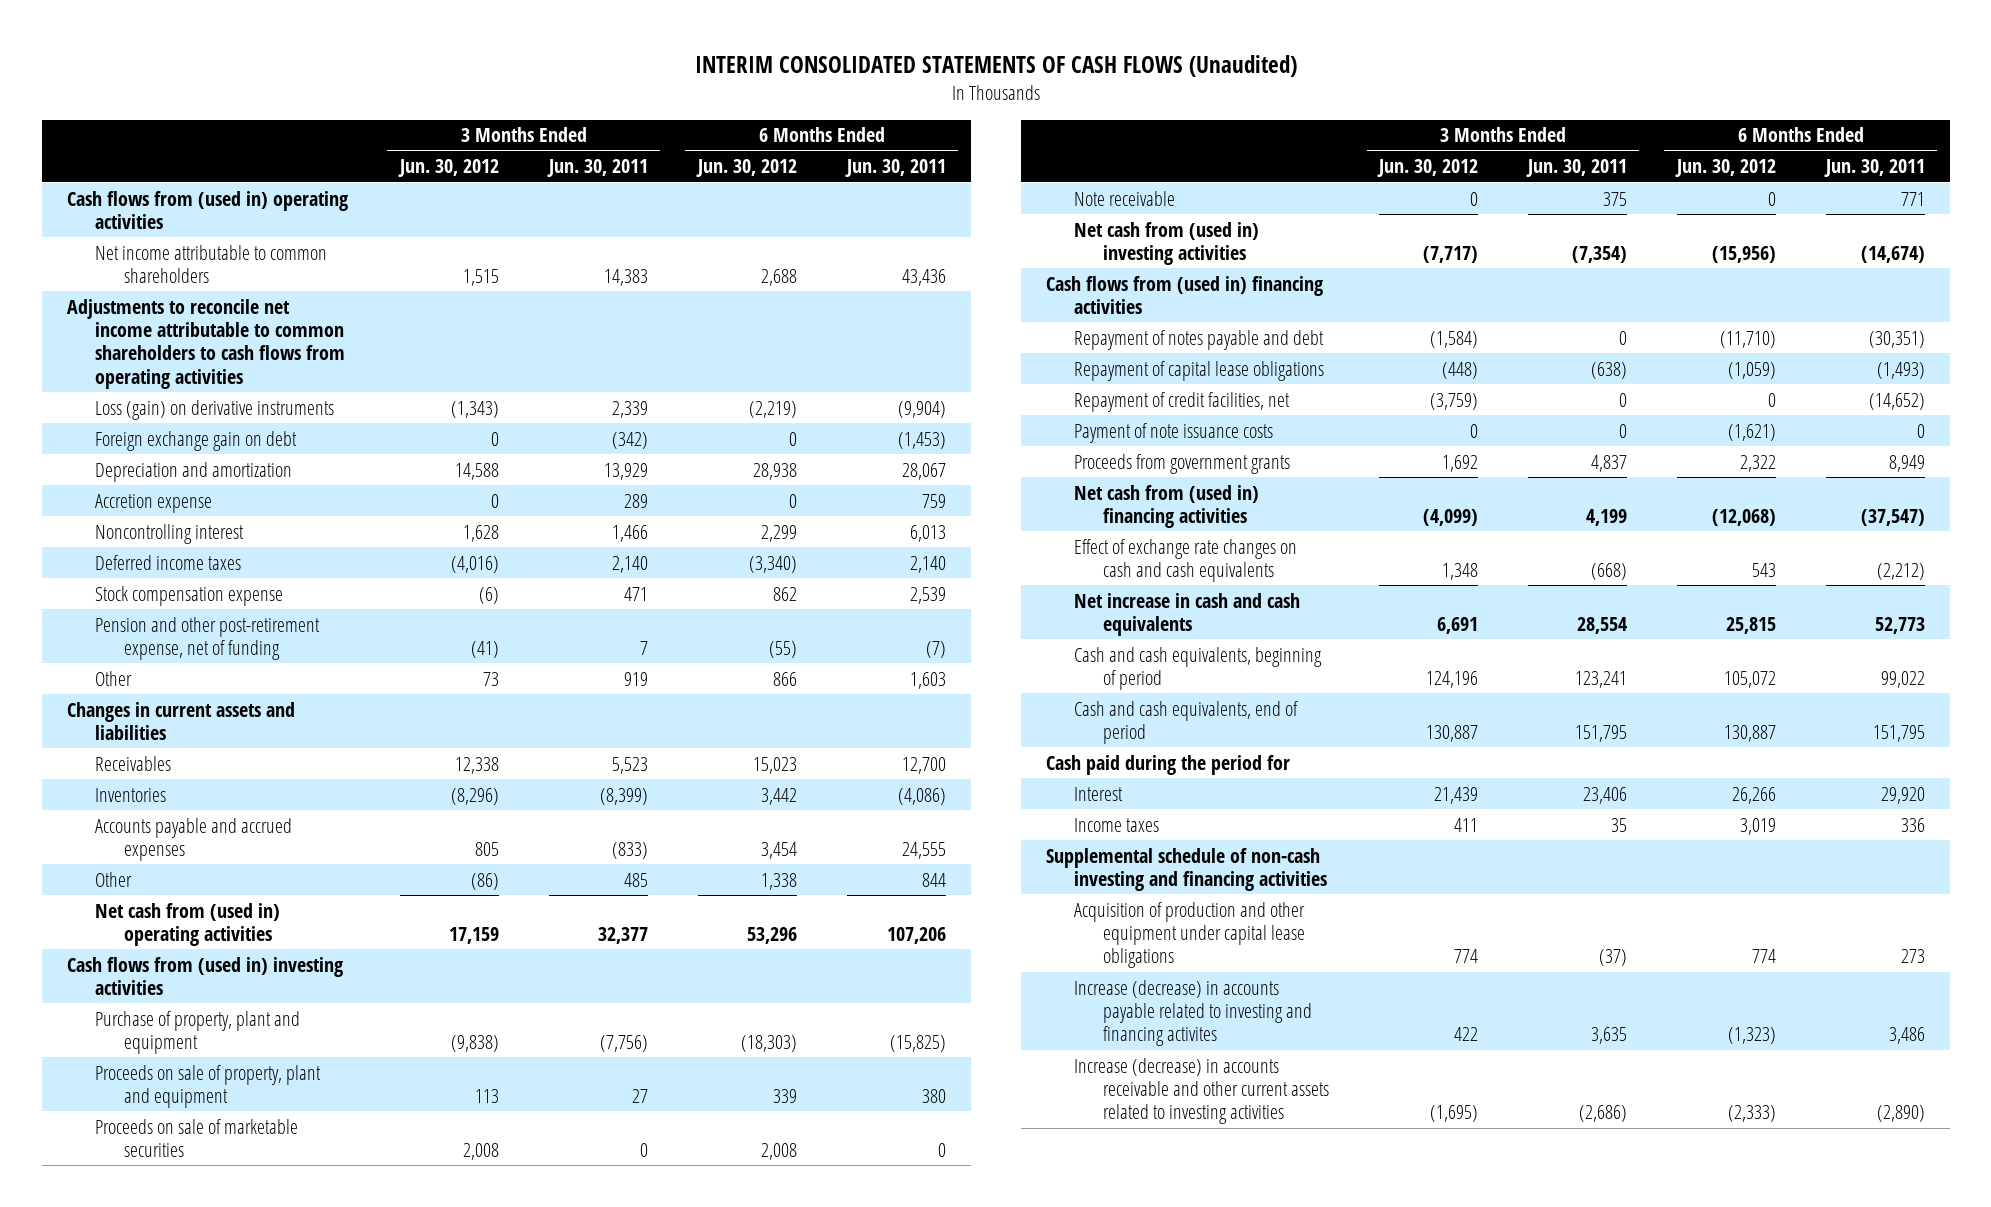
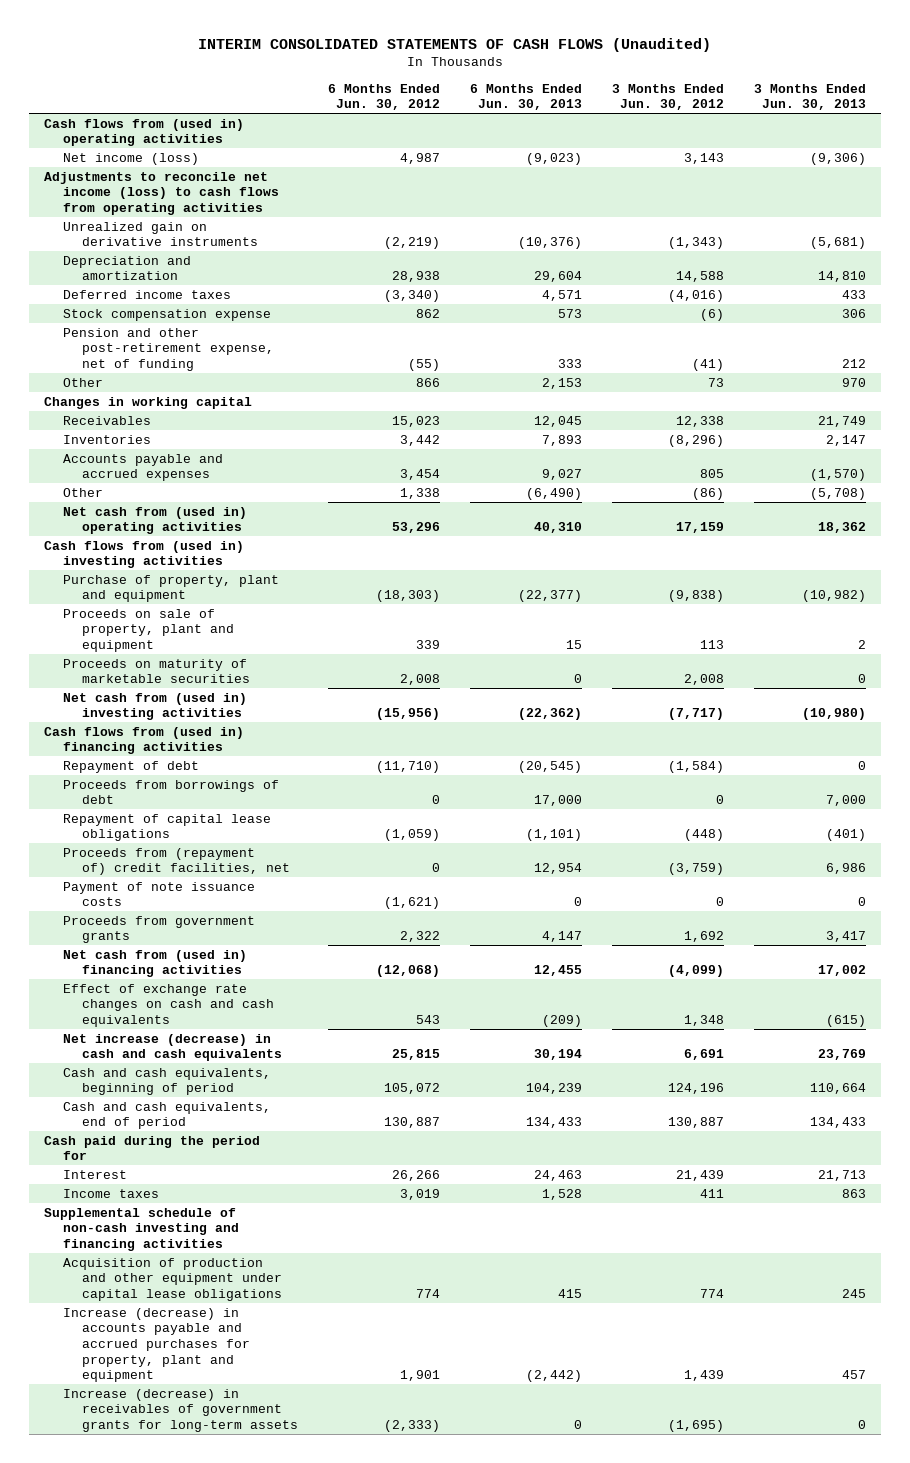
[546,159,648,178] Jun. 30, 2011 -> none
[844,159,946,178] Jun. 30, 2011 -> none
none -> [469,83,582,111] 6 Months Ended Jun. 30, 2013
none -> [753,83,866,111] 3 Months Ended Jun. 30, 2013
[95,244,328,283] Net income attributable to common shareholders -> none
[95,430,298,451] Foreign exchange gain on debt -> none
none -> [62,152,199,165] Net income (loss)
[66,298,346,389] Adjustments to reconcile net income attributable to common shareholders to cash flows from operating activities -> [43,171,279,215] Adjustments to reconcile net income (loss) to cash flows from operating activities
[95,399,335,420] Loss (gain) on derivative instruments -> [62,221,259,247] Unrealized gain on derivative instruments
[95,493,213,513] Accretion expense -> none
[95,523,245,544] Noncontrolling interest -> none
[66,701,295,740] Changes in current assets and liabilities -> [43,396,252,409] Changes in working capital
[1074,190,1176,206] Note receivable -> none
[95,1118,299,1157] Proceeds on sale of marketable securities -> [62,658,251,684] Proceeds on maturity of marketable securities
[1074,329,1325,350] Repayment of notes payable and debt -> [62,760,199,773] Repayment of debt
none -> [62,779,279,805] Proceeds from borrowings of debt
[1074,391,1291,412] Repayment of credit facilities, net -> [62,847,291,876] Proceeds from (repayment of) credit facilities, net
[1074,592,1301,636] Net increase in cash and cash equivalents -> [62,1033,283,1062] Net increase (decrease) in cash and cash equivalents
[1074,979,1313,1047] Increase (decrease) in accounts payable related to investing and financing activites -> none
none -> [62,1307,251,1383] Increase (decrease) in accounts payable and accrued purchases for property, plant and equipment
[1074,1057,1330,1125] Increase (decrease) in accounts receivable and other current assets related to investing activities -> [62,1388,299,1432] Increase (decrease) in receivables of government grants for long-term assets

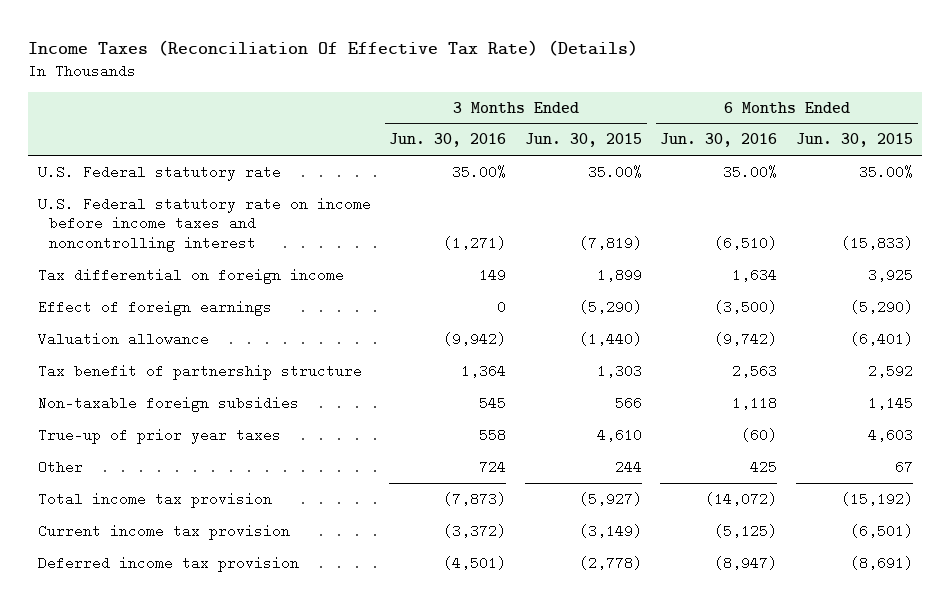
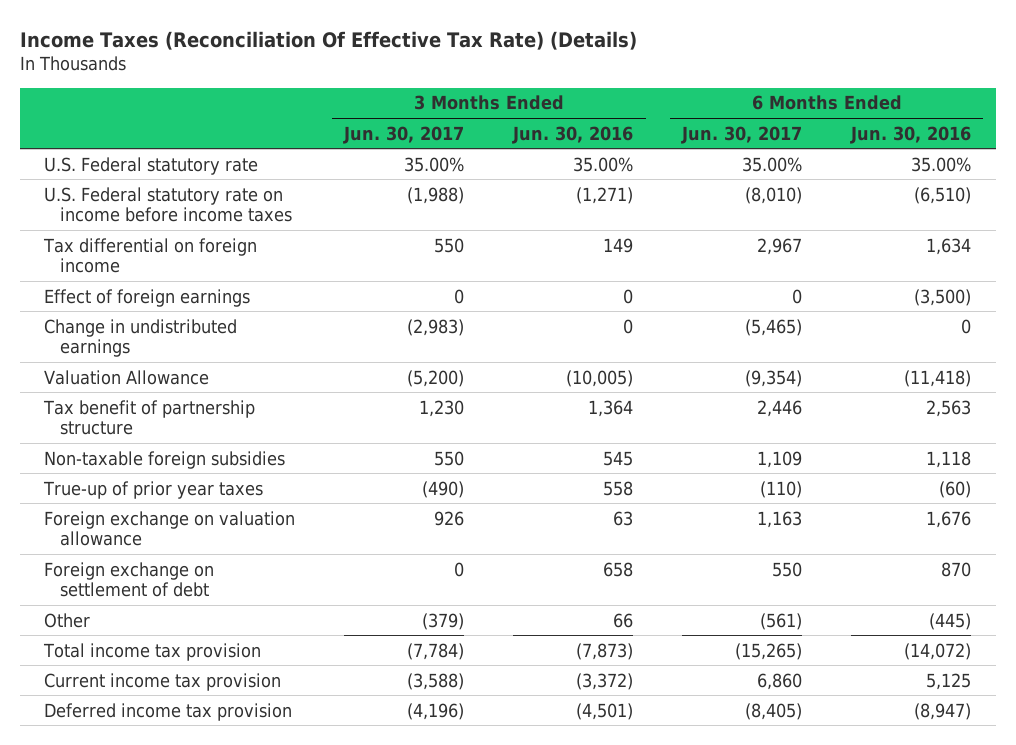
[524,133,642,148] Jun. 30, 2015 -> none
[796,133,914,148] Jun. 30, 2015 -> none
none -> [343,125,465,144] Jun. 30, 2017
none -> [681,125,803,144] Jun. 30, 2017
[37,196,371,253] U.S. Federal statutory rate on income before income taxes and noncontrolling interest -> [44,186,292,223] U.S. Federal statutory rate on income before income taxes
none -> [44,318,238,358] Change in undistributed earnings
[37,331,209,346] Valuation allowance -> [44,369,210,385] Valuation Allowance
[443,331,507,346] (9,942) -> [566,369,634,387] (10,005)
[714,331,778,346] (9,742) -> [904,369,972,387] (11,418)
none -> [44,510,296,547] Foreign exchange on valuation allowance
none -> [44,561,215,598] Foreign exchange on settlement of debt
[479,459,507,474] 724 -> [613,612,634,628] 66
[750,459,778,474] 425 -> [929,612,972,630] (445)
[714,523,778,538] (5,125) -> [926,672,972,690] 5,125

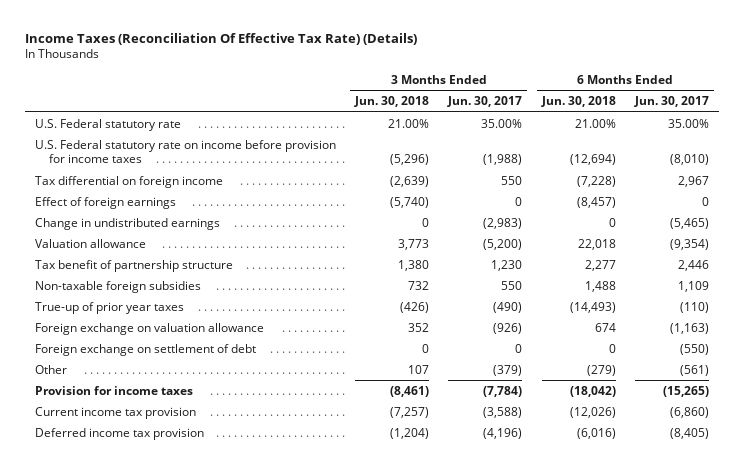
[512,125,634,144] Jun. 30, 2016 -> none
[850,125,972,144] Jun. 30, 2016 -> none
none -> [354,96,430,108] Jun. 30, 2018
none -> [540,96,616,108] Jun. 30, 2018
[44,186,292,223] U.S. Federal statutory rate on income before income taxes -> [34,139,336,164] U.S. Federal statutory rate on income before provision for income taxes
[44,369,210,385] Valuation Allowance -> [34,238,146,248] Valuation allowance
[434,510,465,526] 926 -> [493,322,523,334] (926)
[757,510,803,528] 1,163 -> [669,322,709,334] (1,163)
[772,561,803,577] 550 -> [679,343,709,355] (550)
[43,642,262,661] Total income tax provision -> [34,385,193,395] Provision for income taxes
[757,672,803,690] 6,860 -> [669,406,709,418] (6,860)

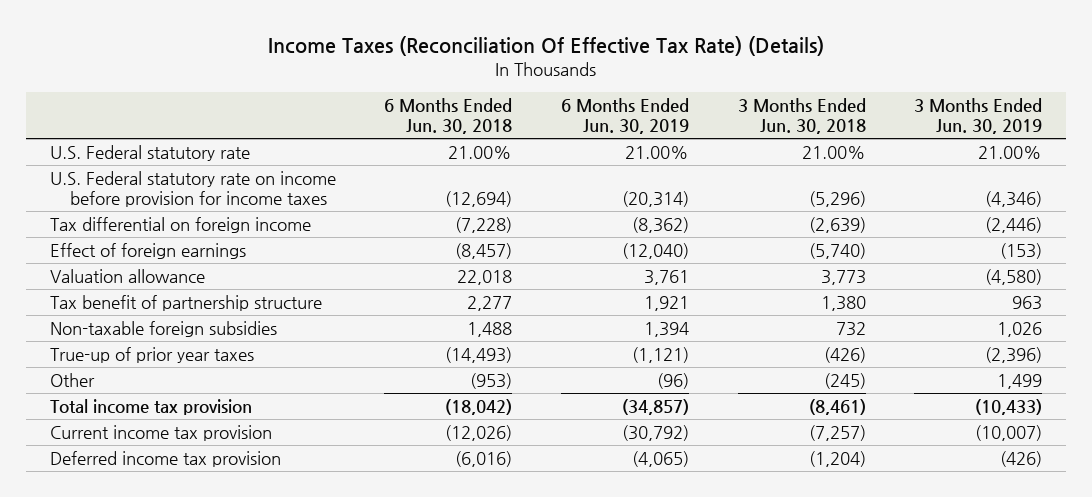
[447,96,523,108] Jun. 30, 2017 -> none
[633,96,709,108] Jun. 30, 2017 -> none
none -> [560,98,689,135] 6 Months Ended Jun. 30, 2019
none -> [914,98,1043,135] 3 Months Ended Jun. 30, 2019
[34,217,220,230] Change in undistributed earnings -> none
[34,322,264,335] Foreign exchange on valuation allowance -> none
[34,343,256,356] Foreign exchange on settlement of debt -> none
[408,364,430,374] 107 -> [823,373,866,390] (245)
[586,364,616,376] (279) -> [470,373,513,390] (953)
[34,385,193,395] Provision for income taxes -> [49,399,252,416] Total income tax provision

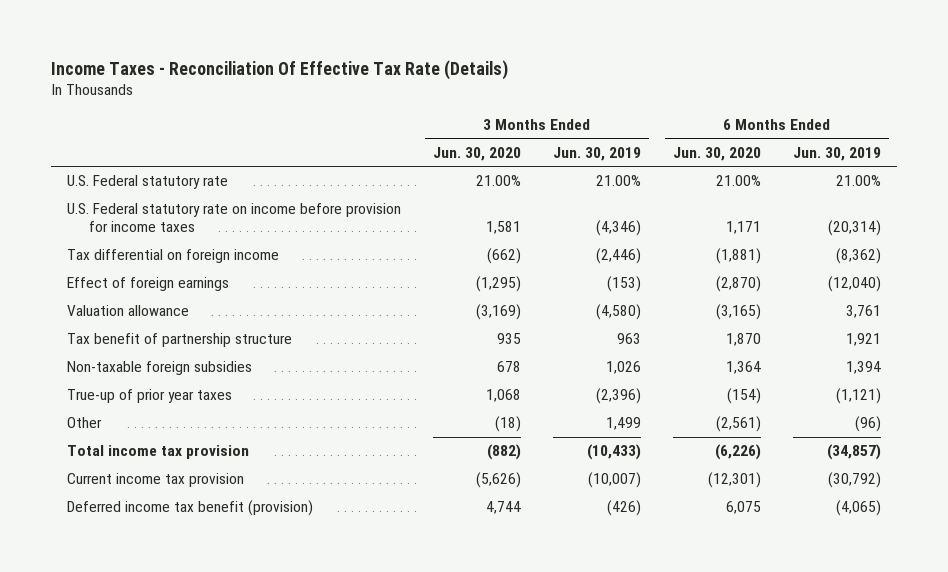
[267,36,824,57] Income Taxes (Reconciliation Of Effective Tax Rate) (Details) -> [51,59,509,80] Income Taxes - Reconciliation Of Effective Tax Rate (Details)
[384,98,513,135] 6 Months Ended Jun. 30, 2018 -> none
[737,98,866,135] 3 Months Ended Jun. 30, 2018 -> none
none -> [433,146,522,161] Jun. 30, 2020
none -> [673,146,762,161] Jun. 30, 2020
[49,451,281,468] Deferred income tax provision -> [67,500,314,517] Deferred income tax benefit (provision)

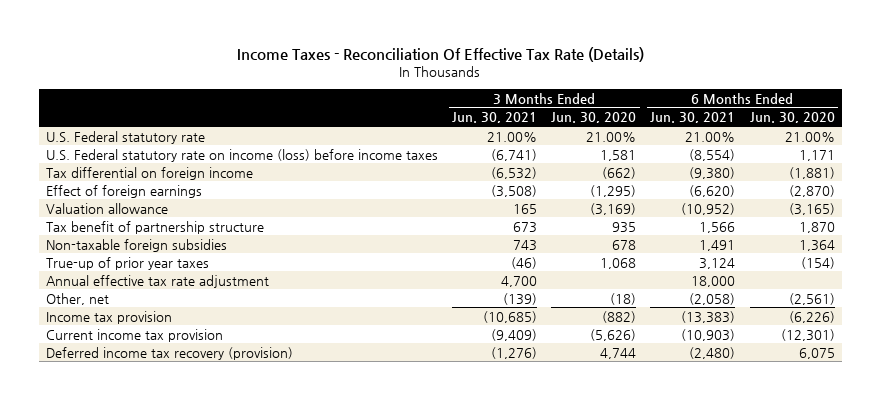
[553,146,642,161] Jun. 30, 2019 -> none
[793,146,882,161] Jun. 30, 2019 -> none
none -> [452,112,538,124] Jun. 30, 2021
none -> [650,112,736,124] Jun. 30, 2021
[67,203,402,233] U.S. Federal statutory rate on income before provision for income taxes -> [45,148,438,162] U.S. Federal statutory rate on income (loss) before income taxes
none -> [45,274,269,288] Annual effective tax rate adjustment
[67,417,103,429] Other -> [45,292,109,305] Other, net
[67,445,250,460] Total income tax provision -> [45,310,172,324] Income tax provision
[67,500,314,517] Deferred income tax benefit (provision) -> [45,346,293,360] Deferred income tax recovery (provision)

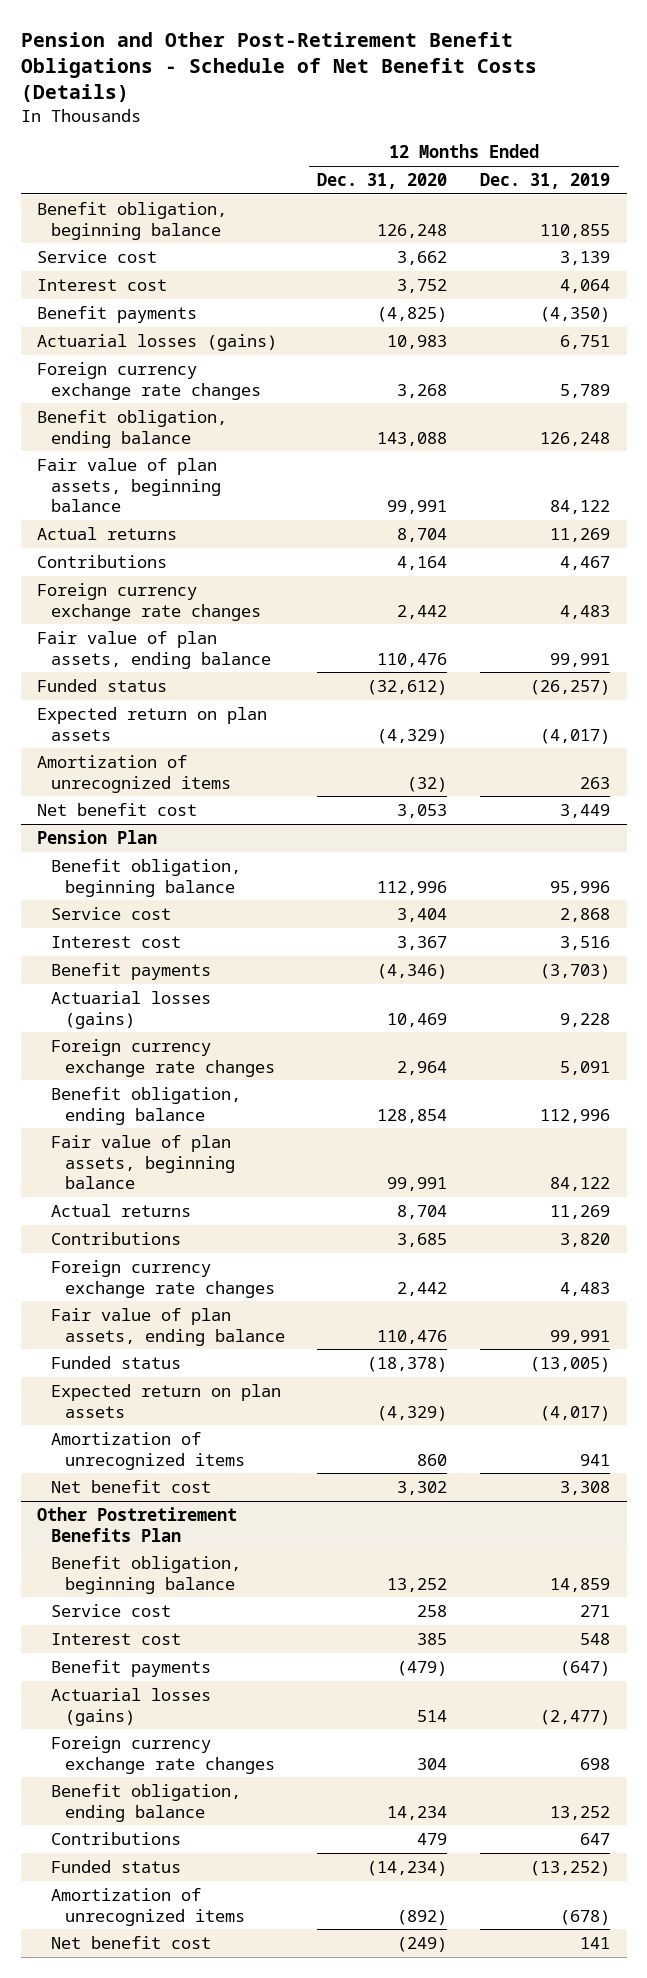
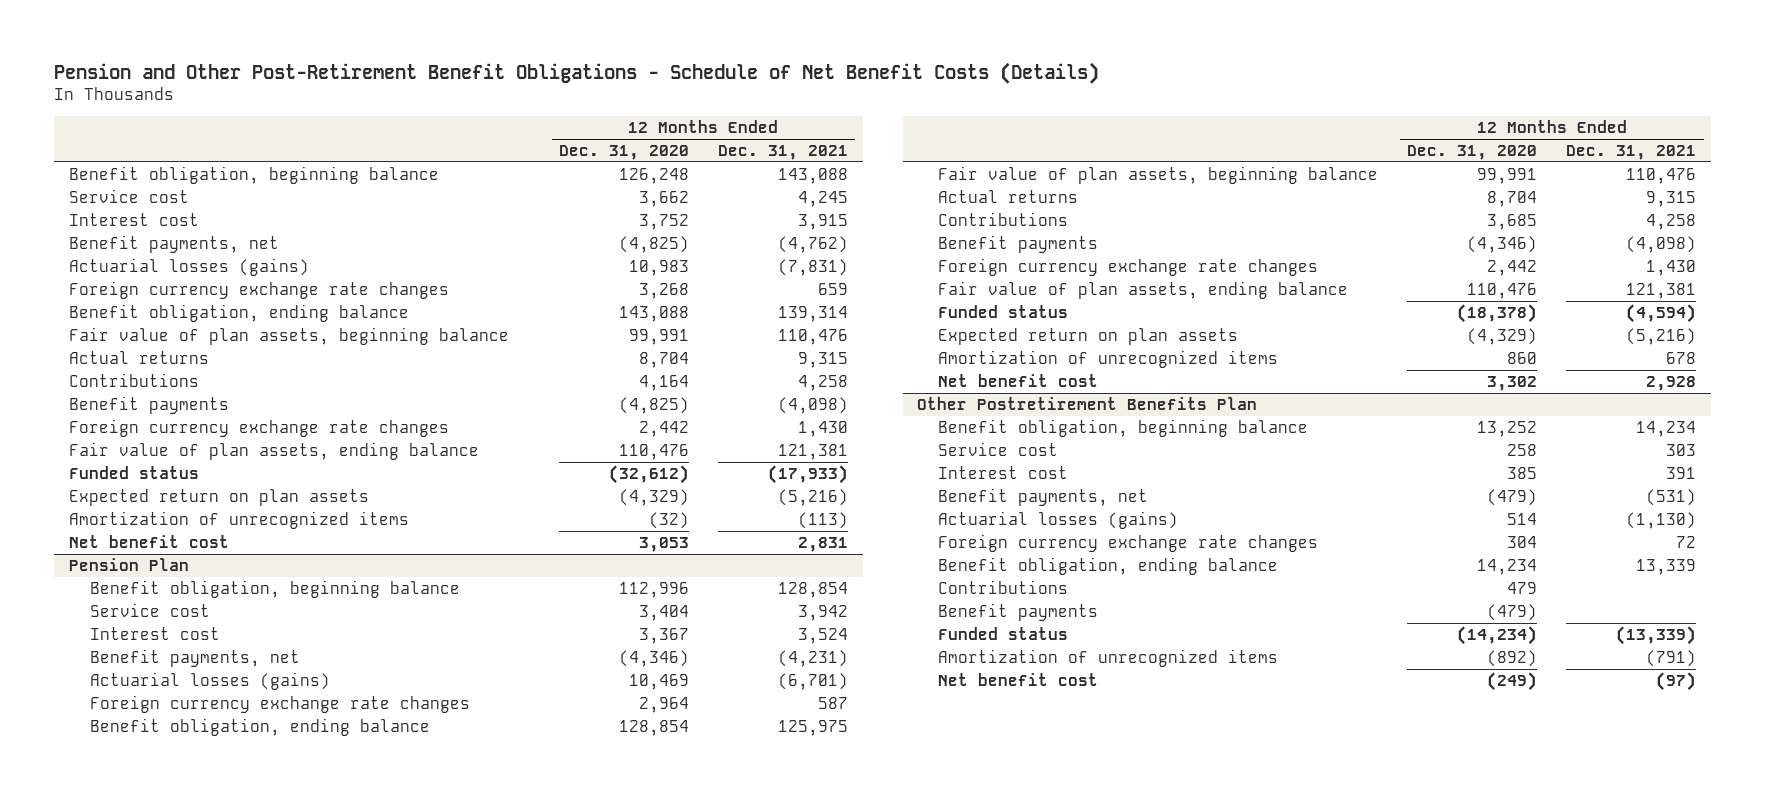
[480,173,611,190] Dec. 31, 2019 -> none
none -> [717,144,848,160] Dec. 31, 2021
none -> [68,234,279,253] Benefit payments, net
[37,305,198,323] Benefit payments -> [68,395,229,414] Benefit payments
none -> [89,648,300,667] Benefit payments, net
[50,962,211,980] Benefit payments -> [938,234,1099,253] Benefit payments
none -> [938,487,1149,506] Benefit payments, net
[50,1659,211,1677] Benefit payments -> [938,602,1099,621] Benefit payments

